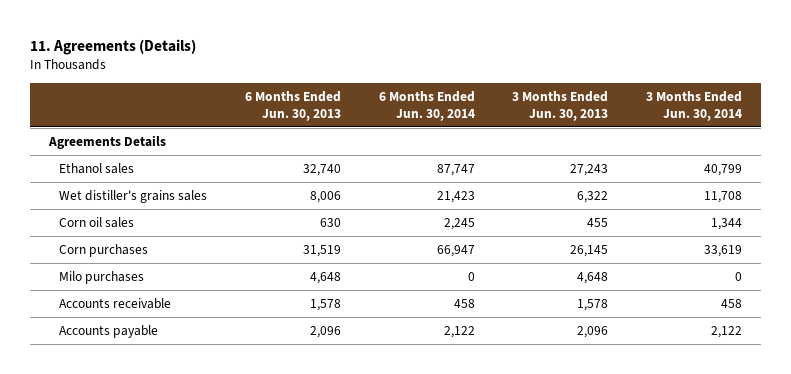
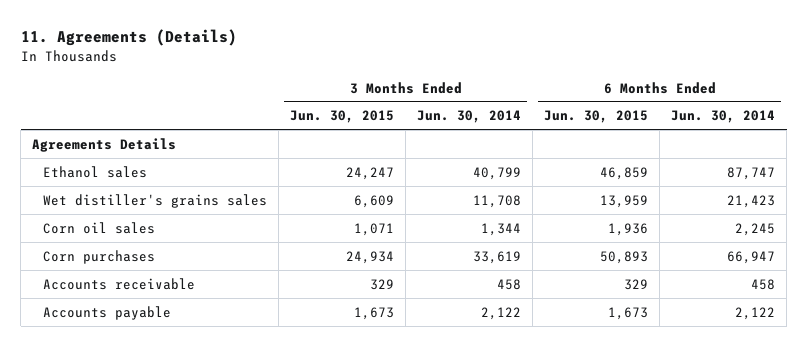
[244,90,341,121] 6 Months Ended Jun. 30, 2013 -> none
[512,90,609,121] 3 Months Ended Jun. 30, 2013 -> none
none -> [290,110,395,124] Jun. 30, 2015
none -> [544,110,649,124] Jun. 30, 2015
[58,271,144,285] Milo purchases -> none

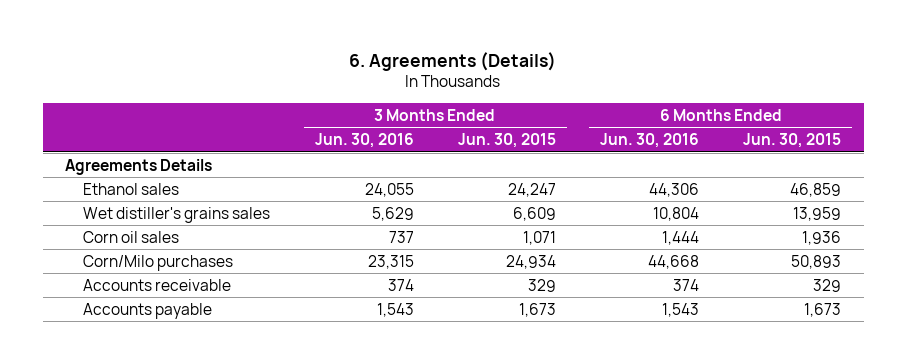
[20,29,237,47] 11. Agreements (Details) -> [349,51,557,71] 6. Agreements (Details)
[417,110,522,124] Jun. 30, 2014 -> none
[671,110,776,124] Jun. 30, 2014 -> none
none -> [314,133,414,149] Jun. 30, 2016
none -> [600,133,700,149] Jun. 30, 2016
[43,249,156,264] Corn purchases -> [83,254,234,271] Corn/Milo purchases

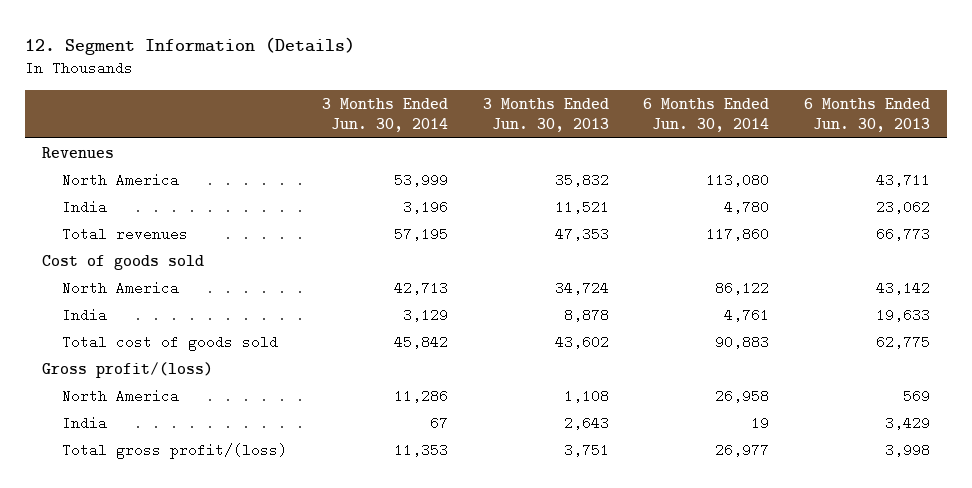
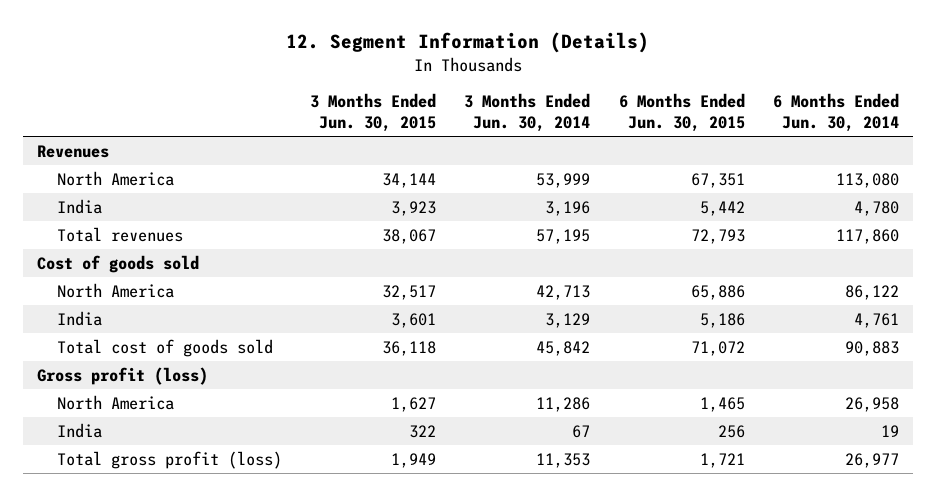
[482,97,609,133] 3 Months Ended Jun. 30, 2013 -> none
[803,97,930,133] 6 Months Ended Jun. 30, 2013 -> none
none -> [310,93,437,132] 3 Months Ended Jun. 30, 2015
none -> [618,93,745,132] 6 Months Ended Jun. 30, 2015
[41,361,213,378] Gross profit/(loss) -> [36,366,208,385] Gross profit (loss)
[62,442,288,459] Total gross profit/(loss) -> [57,450,283,469] Total gross profit (loss)

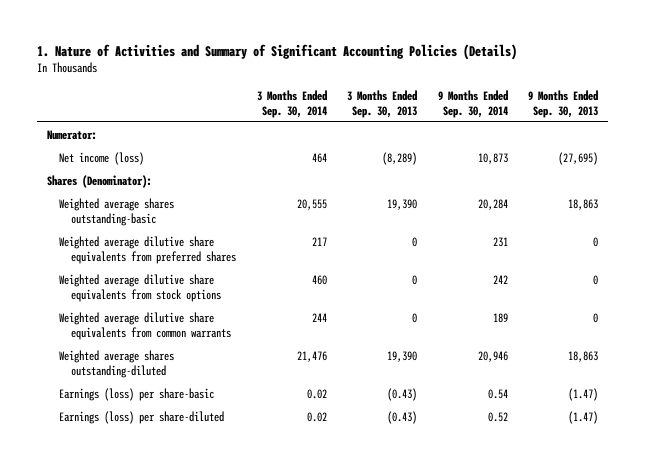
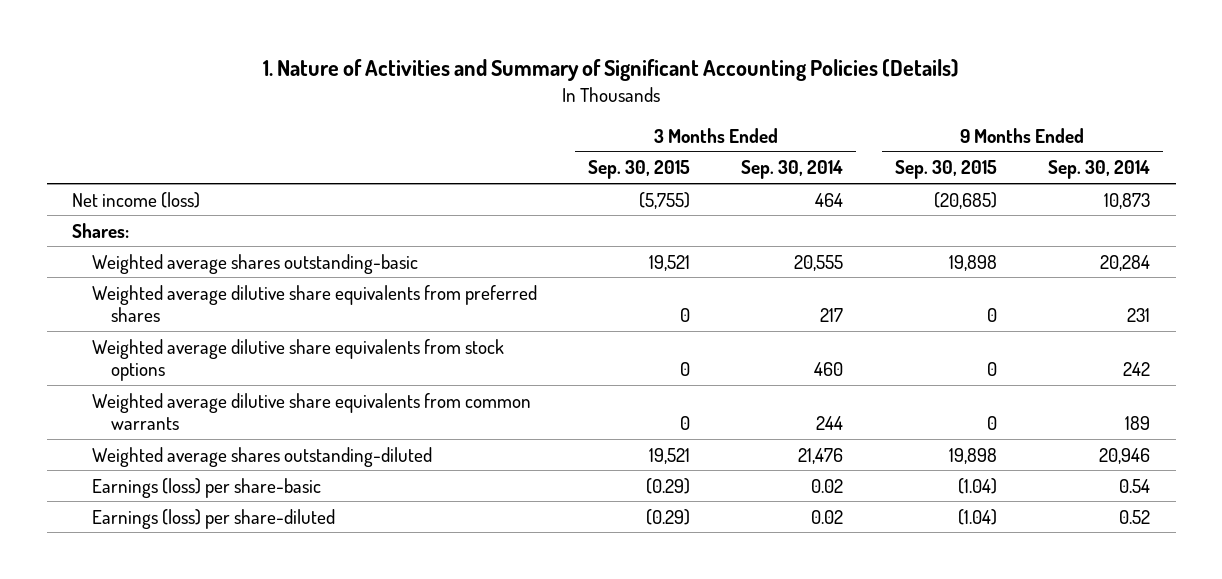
[347,89,418,118] 3 Months Ended Sep. 30, 2013 -> none
[528,89,599,118] 9 Months Ended Sep. 30, 2013 -> none
none -> [587,160,690,180] Sep. 30, 2015
none -> [894,160,997,180] Sep. 30, 2015
[47,129,98,140] Numerator: -> none
[47,174,153,188] Shares (Denominator): -> [72,222,130,238] Shares:

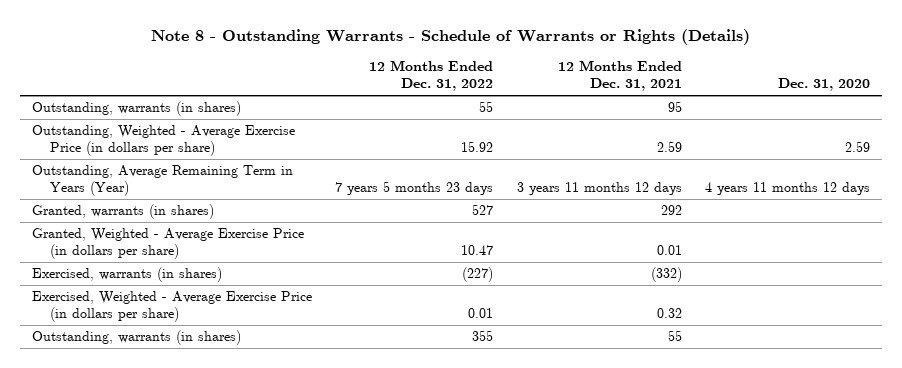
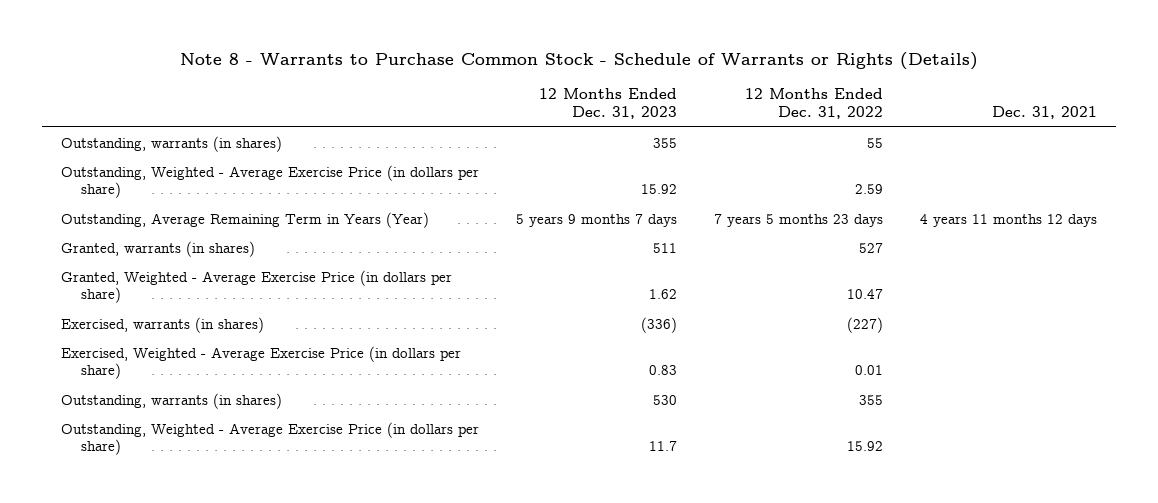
[150,29,750,46] Note 8 - Outstanding Warrants - Schedule of Warrants or Rights (Details) -> [180,52,979,71] Note 8 - Warrants to Purchase Common Stock - Schedule of Warrants or Rights (Details)
[557,60,682,92] 12 Months Ended Dec. 31, 2021 -> none
[777,78,870,92] Dec. 31, 2020 -> none
none -> [539,88,678,120] 12 Months Ended Dec. 31, 2023
none -> [992,106,1098,120] Dec. 31, 2021
none -> [60,164,479,199] Outstanding, Weighted - Average Exercise Price (in dollars per share)
[31,125,295,157] Outstanding, Weighted - Average Exercise Price (in dollars per share) -> [60,421,479,456] Outstanding, Weighted - Average Exercise Price (in dollars per share)

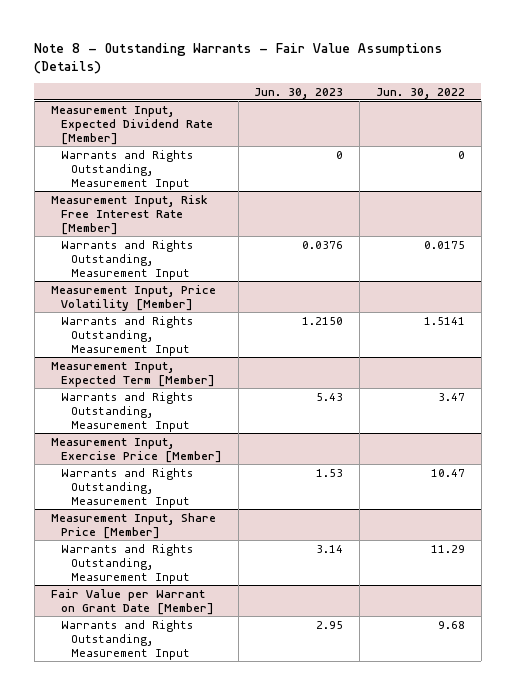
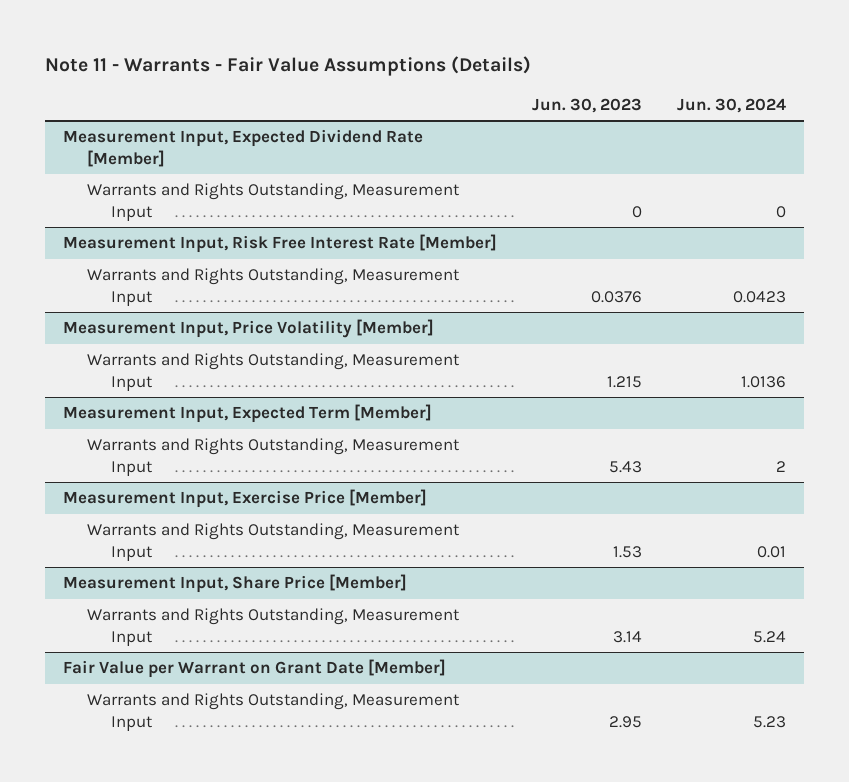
[34,42,443,75] Note 8 - Outstanding Warrants - Fair Value Assumptions (Details) -> [44,56,531,77] Note 11 - Warrants - Fair Value Assumptions (Details)
[376,87,466,99] Jun. 30, 2022 -> none
none -> [677,97,787,113] Jun. 30, 2024
[302,316,344,325] 1.2150 -> [606,375,642,388] 1.215

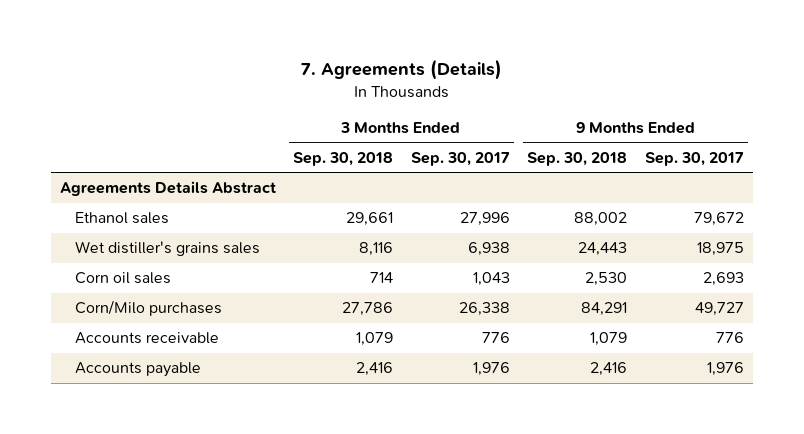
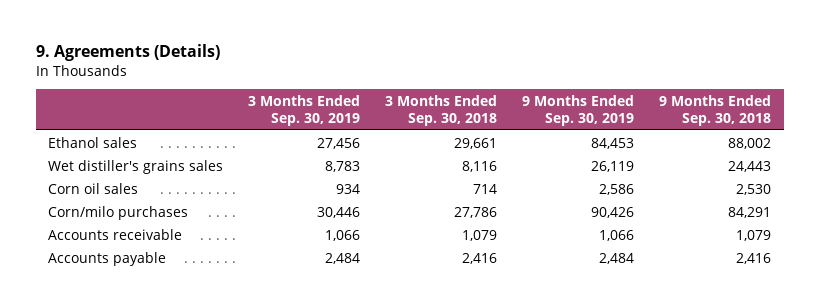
[300,59,502,81] 7. Agreements (Details) -> [35,43,220,61] 9. Agreements (Details)
[410,151,510,166] Sep. 30, 2017 -> none
[644,151,744,166] Sep. 30, 2017 -> none
none -> [248,94,361,127] 3 Months Ended Sep. 30, 2019
none -> [522,94,635,127] 9 Months Ended Sep. 30, 2019
[59,181,276,197] Agreements Details Abstract -> none
[75,300,223,317] Corn/Milo purchases -> [48,205,189,220] Corn/milo purchases

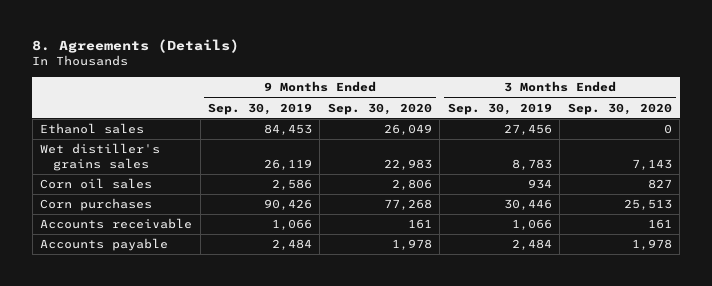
[35,43,220,61] 9. Agreements (Details) -> [32,38,240,53] 8. Agreements (Details)
[385,94,498,127] 3 Months Ended Sep. 30, 2018 -> none
[659,94,772,127] 9 Months Ended Sep. 30, 2018 -> none
none -> [327,102,432,115] Sep. 30, 2020
none -> [567,102,672,115] Sep. 30, 2020
[48,205,189,220] Corn/milo purchases -> [40,198,153,212] Corn purchases

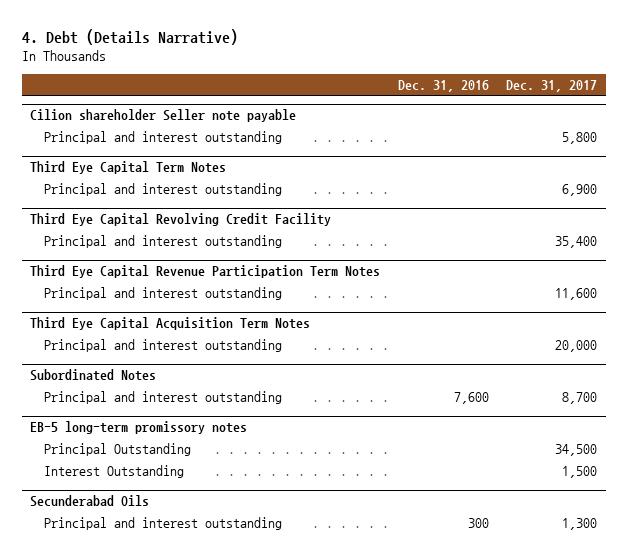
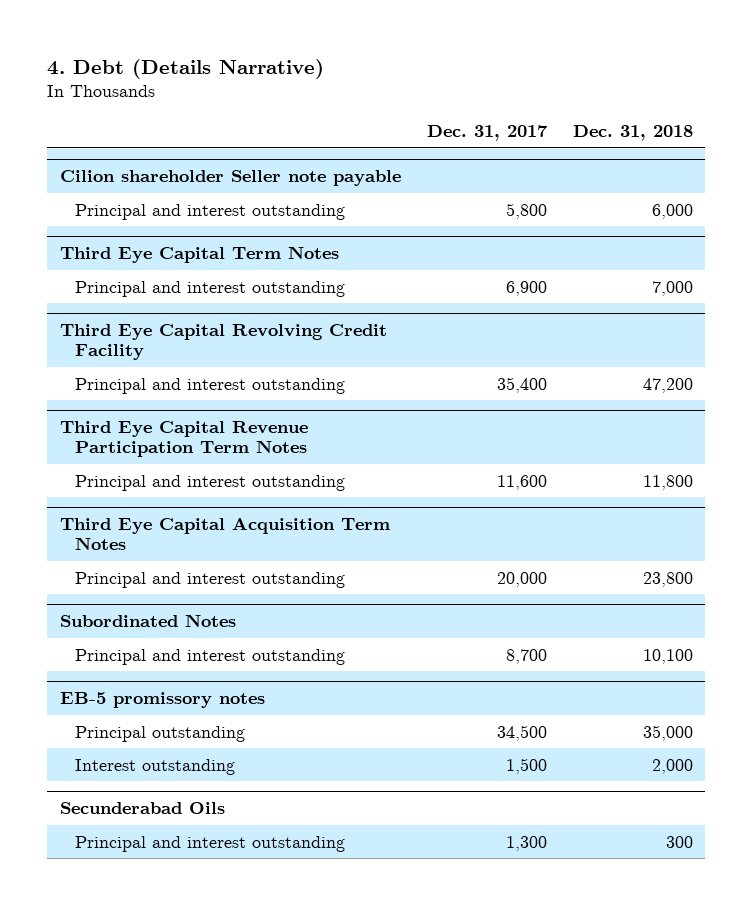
[397,79,489,92] Dec. 31, 2016 -> none
none -> [572,124,693,141] Dec. 31, 2018
[30,421,248,435] EB-5 long-term promissory notes -> [59,691,265,708] EB-5 promissory notes
[44,443,192,457] Principal Outstanding -> [74,725,245,742] Principal outstanding
[44,465,185,479] Interest Outstanding -> [74,758,235,775] Interest outstanding

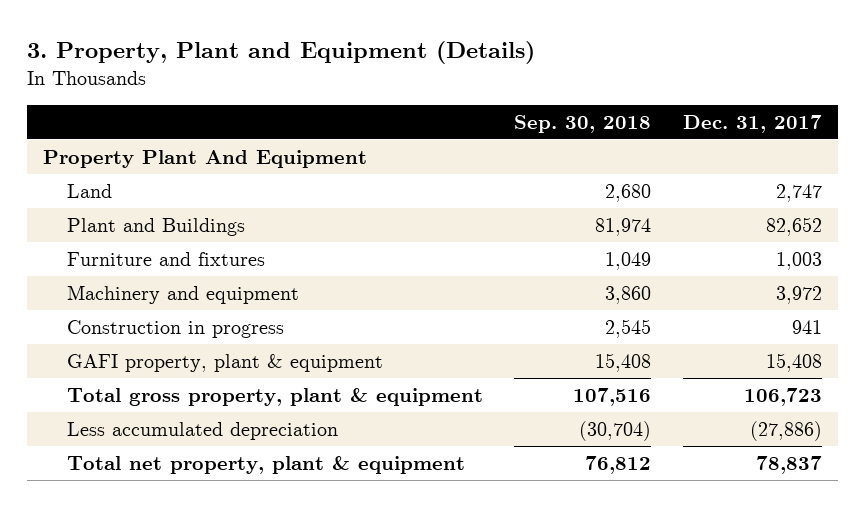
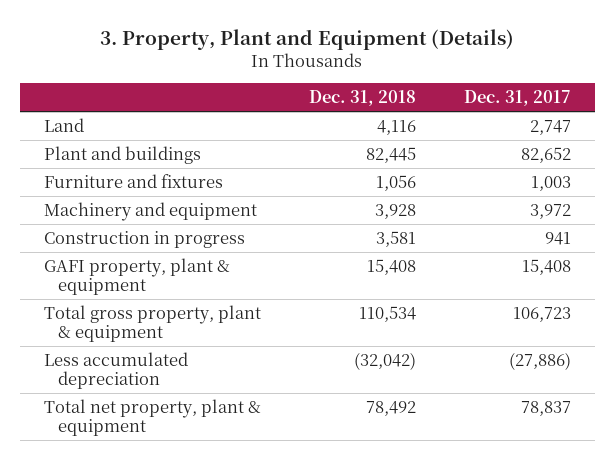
[514,114,652,133] Sep. 30, 2018 -> none
none -> [308,90,416,107] Dec. 31, 2018
[43,149,368,168] Property Plant And Equipment -> none
[66,217,245,236] Plant and Buildings -> [43,145,201,164] Plant and buildings

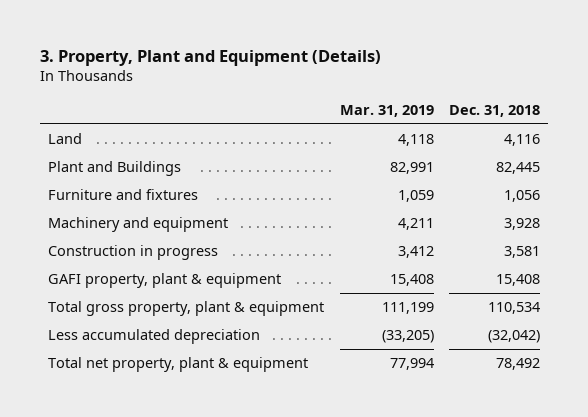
[463,90,571,107] Dec. 31, 2017 -> none
none -> [339,104,434,117] Mar. 31, 2019
[43,145,201,164] Plant and buildings -> [47,161,181,177] Plant and Buildings

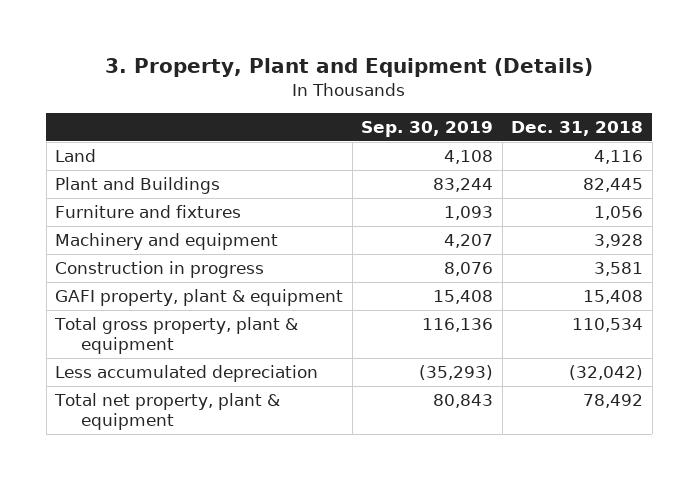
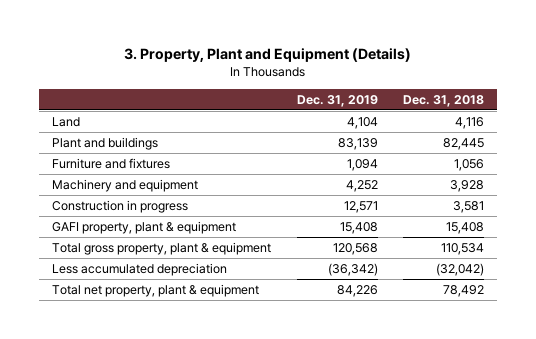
[361,120,494,137] Sep. 30, 2019 -> none
none -> [296,94,378,107] Dec. 31, 2019
[55,177,221,195] Plant and Buildings -> [52,136,159,150] Plant and buildings

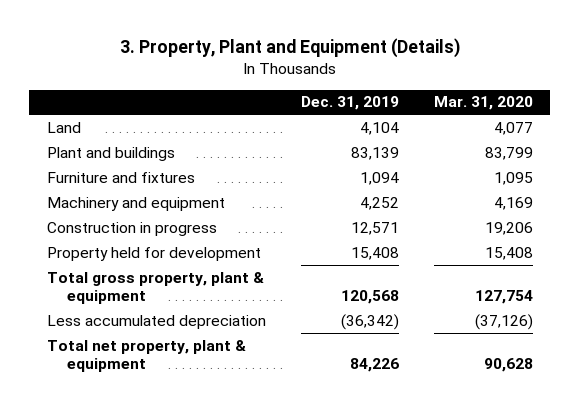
[402,94,484,107] Dec. 31, 2018 -> none
none -> [433,96,533,111] Mar. 31, 2020
[52,220,237,234] GAFI property, plant & equipment -> [46,246,261,261] Property held for development

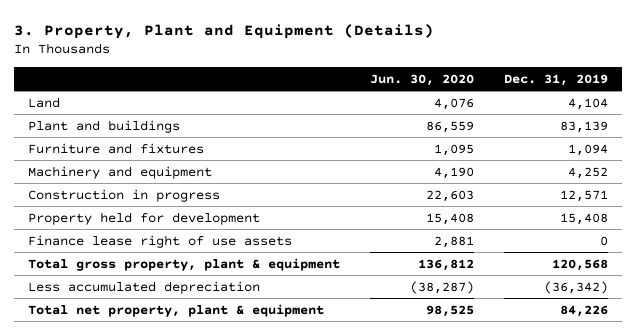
[433,96,533,111] Mar. 31, 2020 -> none
none -> [369,73,474,86] Jun. 30, 2020
none -> [28,234,293,248] Finance lease right of use assets

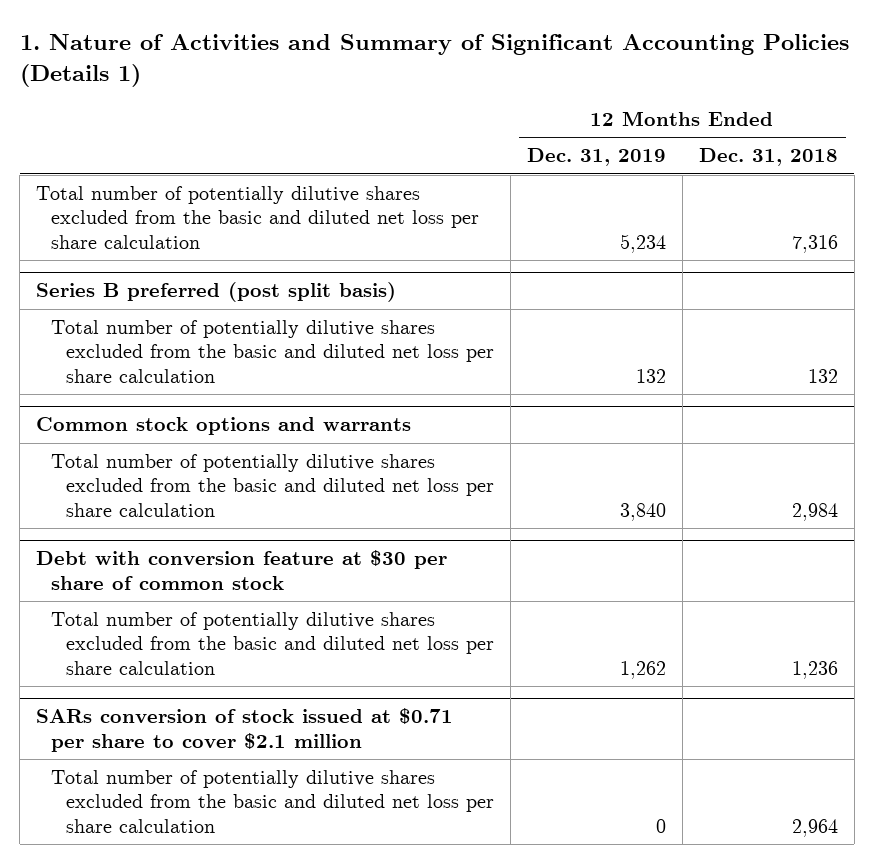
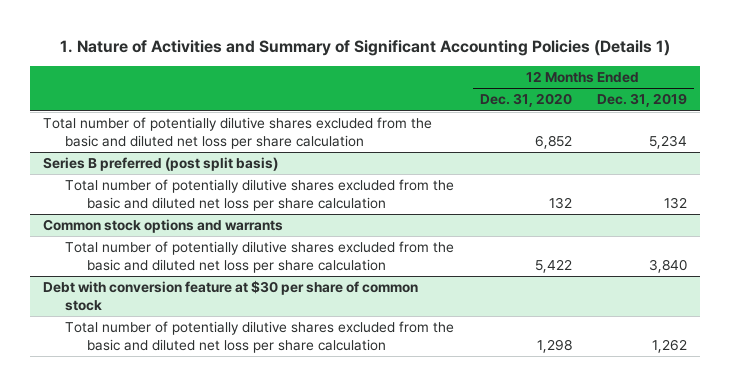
[698,148,838,167] Dec. 31, 2018 -> none
none -> [479,93,572,108] Dec. 31, 2020
[36,708,454,752] SARs conversion of stock issued at $0.71 per share to cover $2.1 million -> none
[51,770,495,833] Total number of potentially dilutive shares excluded from the basic and diluted net loss per share calculation -> none

